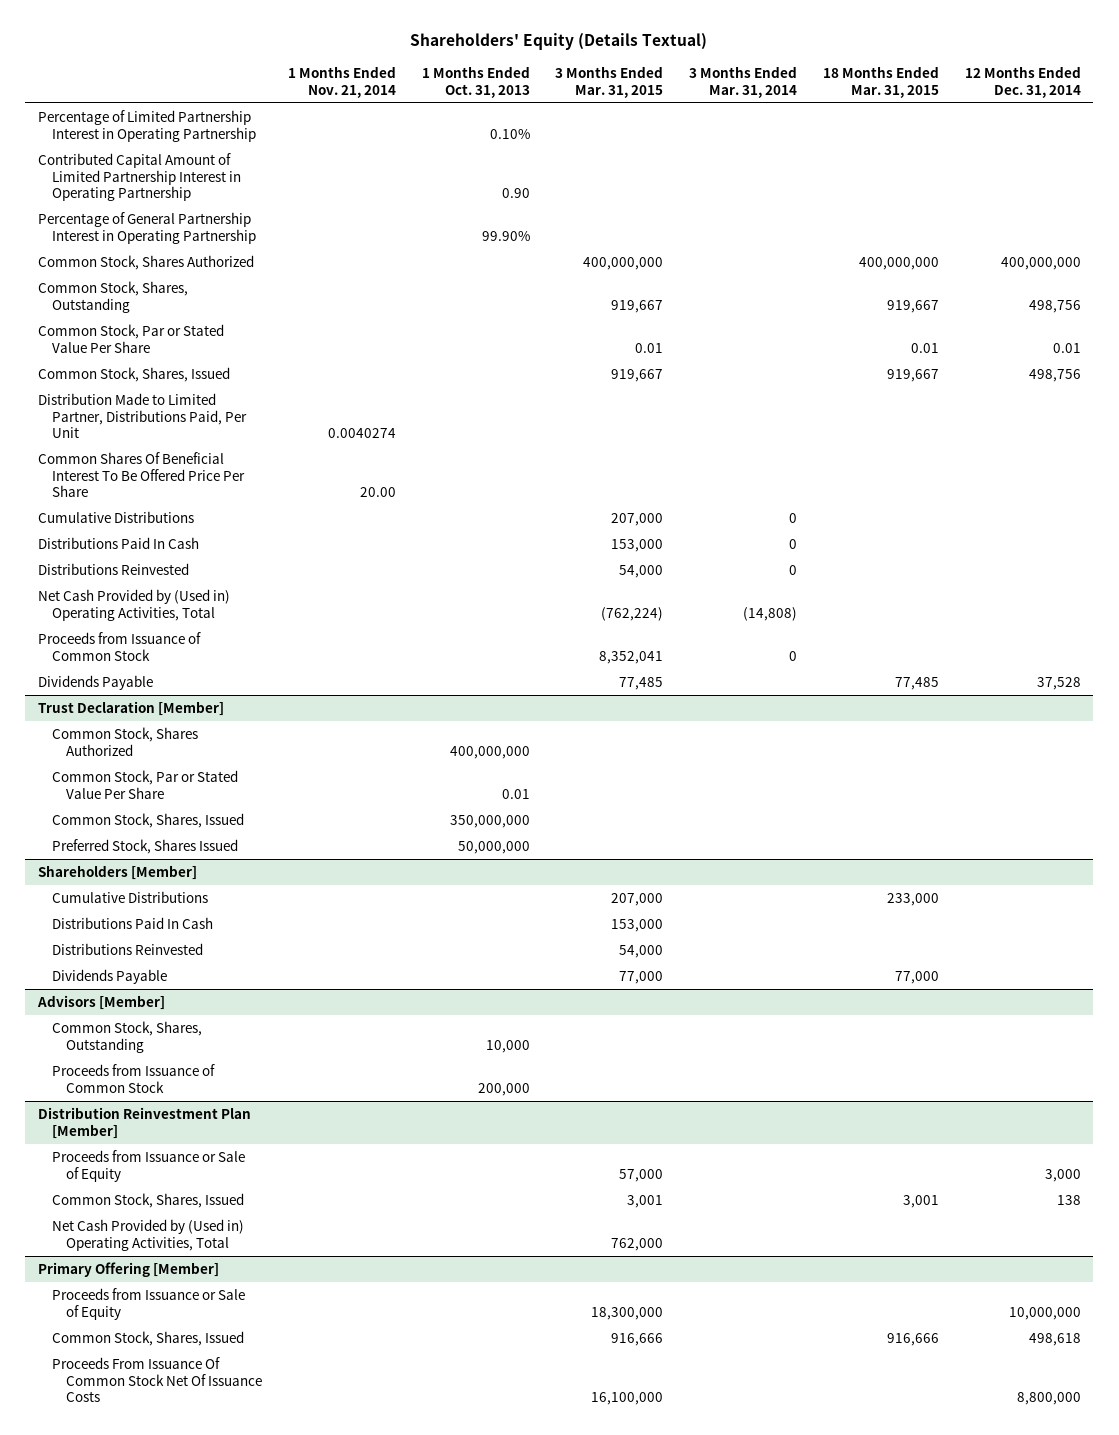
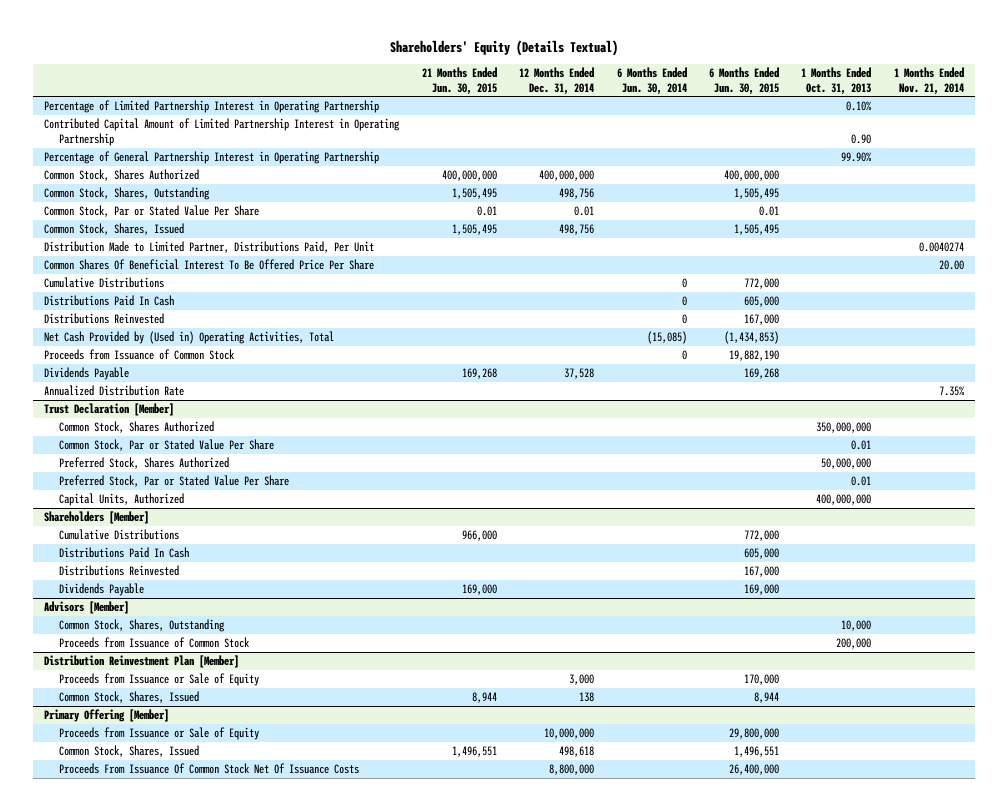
[555,66,664,98] 3 Months Ended Mar. 31, 2015 -> none
[689,66,798,98] 3 Months Ended Mar. 31, 2014 -> none
[822,66,939,98] 18 Months Ended Mar. 31, 2015 -> none
none -> [421,67,497,95] 21 Months Ended Jun. 30, 2015
none -> [616,67,687,95] 6 Months Ended Jun. 30, 2014
none -> [709,67,780,95] 6 Months Ended Jun. 30, 2015
none -> [44,385,185,397] Annualized Distribution Rate
[449,745,530,759] 400,000,000 -> [816,422,872,434] 350,000,000
[52,813,245,829] Common Stock, Shares, Issued -> none
[52,839,239,855] Preferred Stock, Shares Issued -> [58,457,229,470] Preferred Stock, Shares Authorized
none -> [58,475,289,488] Preferred Stock, Par or Stated Value Per Share
none -> [58,493,184,507] Capital Units, Authorized
[52,1219,245,1251] Net Cash Provided by (Used in) Operating Activities, Total -> none

